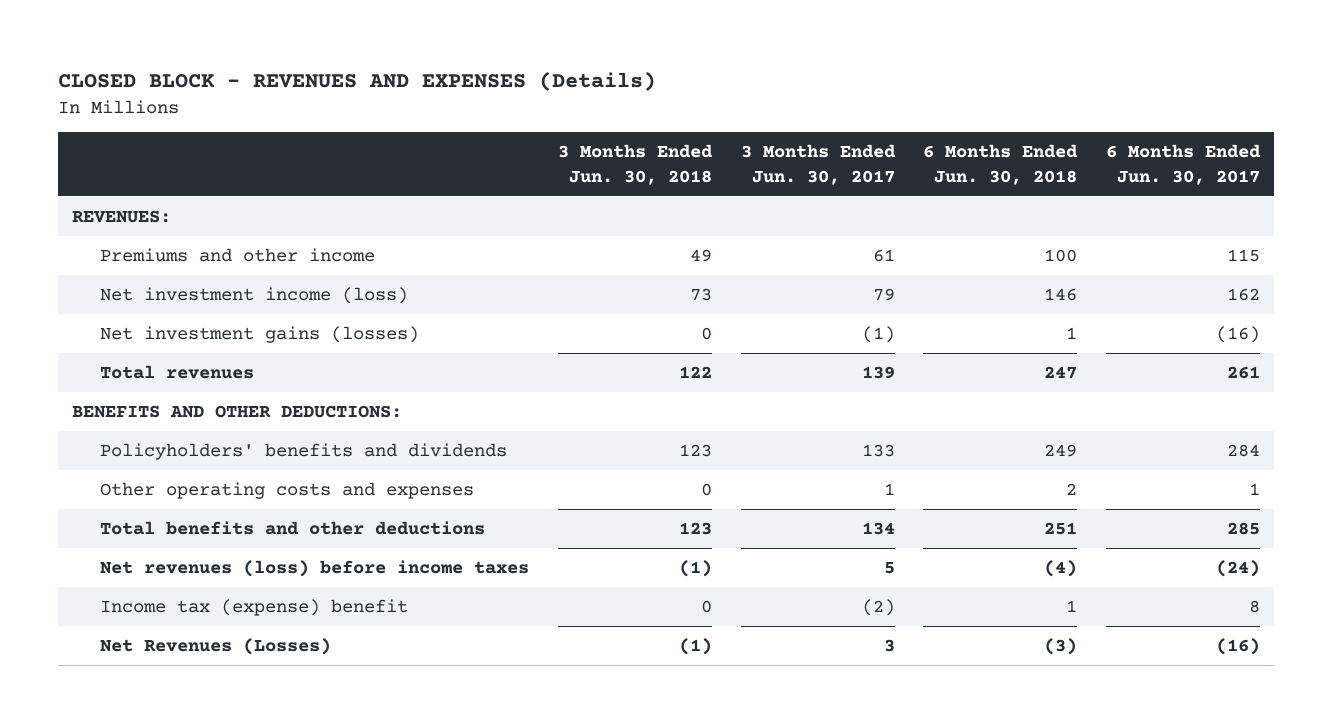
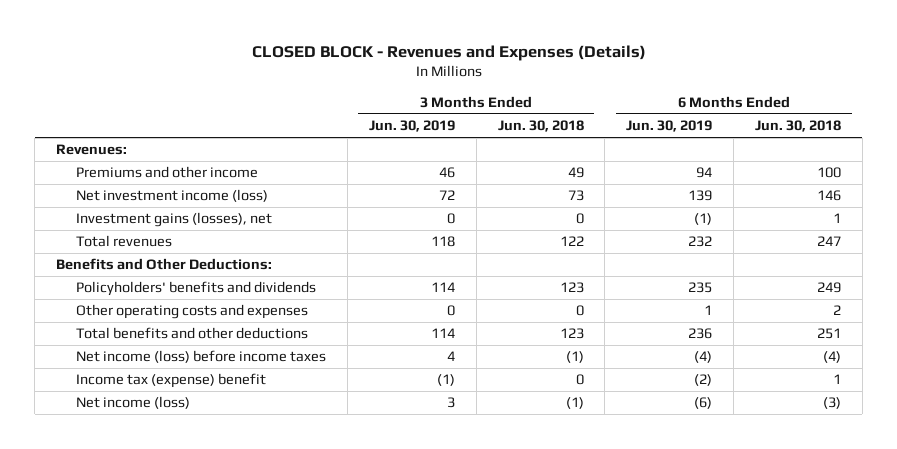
[57,71,656,92] CLOSED BLOCK - REVENUES AND EXPENSES (Details) -> [251,44,646,61] CLOSED BLOCK - Revenues and Expenses (Details)
[740,144,896,185] 3 Months Ended Jun. 30, 2017 -> none
[1105,144,1261,185] 6 Months Ended Jun. 30, 2017 -> none
none -> [368,120,455,133] Jun. 30, 2019
none -> [626,120,713,133] Jun. 30, 2019
[71,210,171,224] REVENUES: -> [55,144,127,156] Revenues:
[100,326,420,344] Net investment gains (losses) -> [75,212,272,228] Investment gains (losses), net
[71,405,402,419] BENEFITS AND OTHER DEDUCTIONS: -> [55,258,272,271] Benefits and Other Deductions:
[100,560,530,578] Net revenues (loss) before income taxes -> [75,350,326,364] Net income (loss) before income taxes
[100,638,332,656] Net Revenues (Losses) -> [75,396,190,410] Net income (loss)

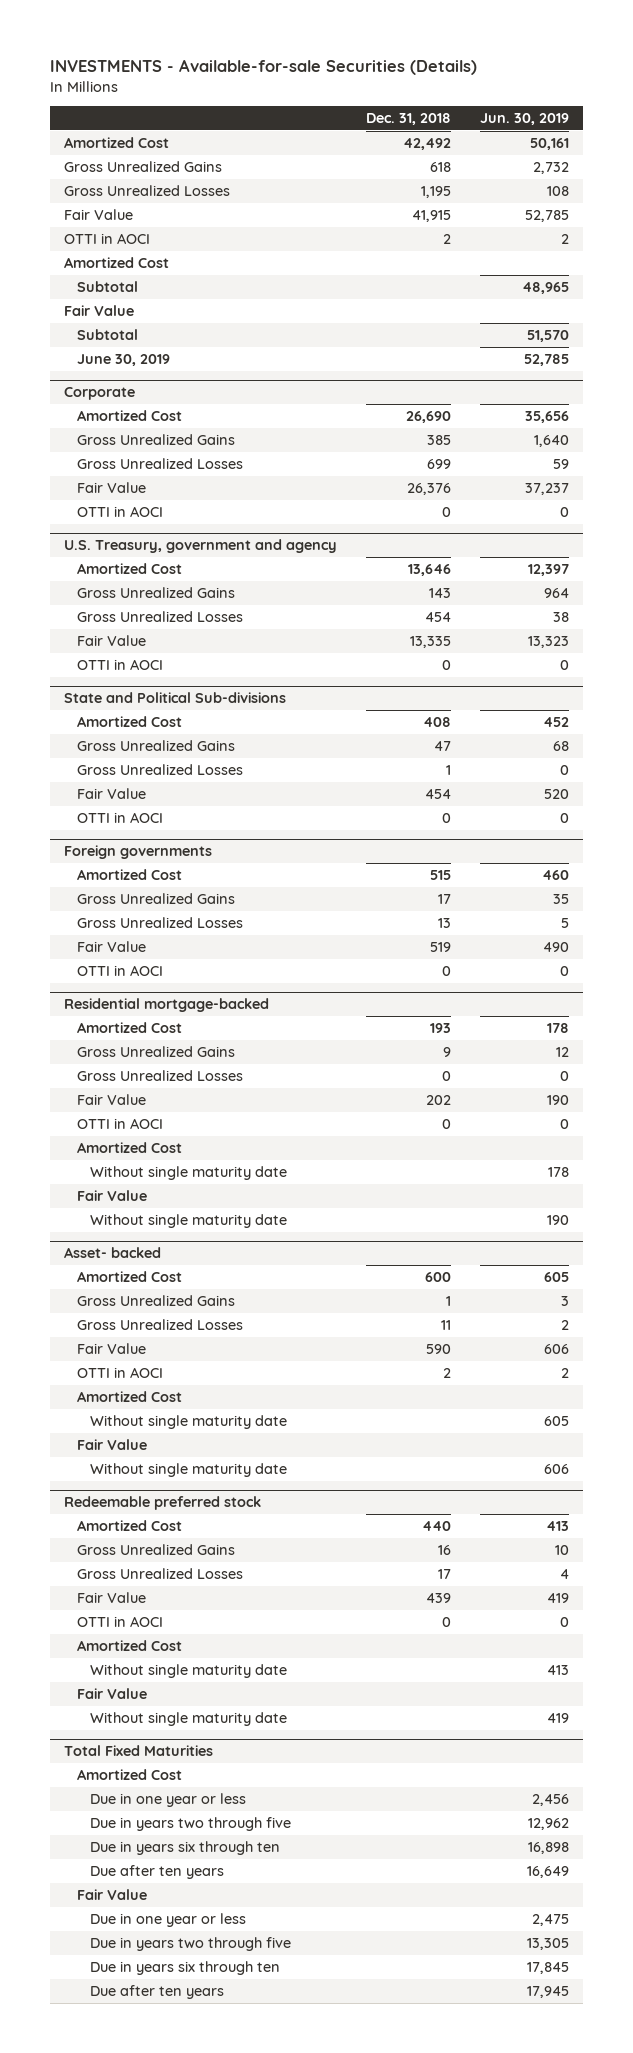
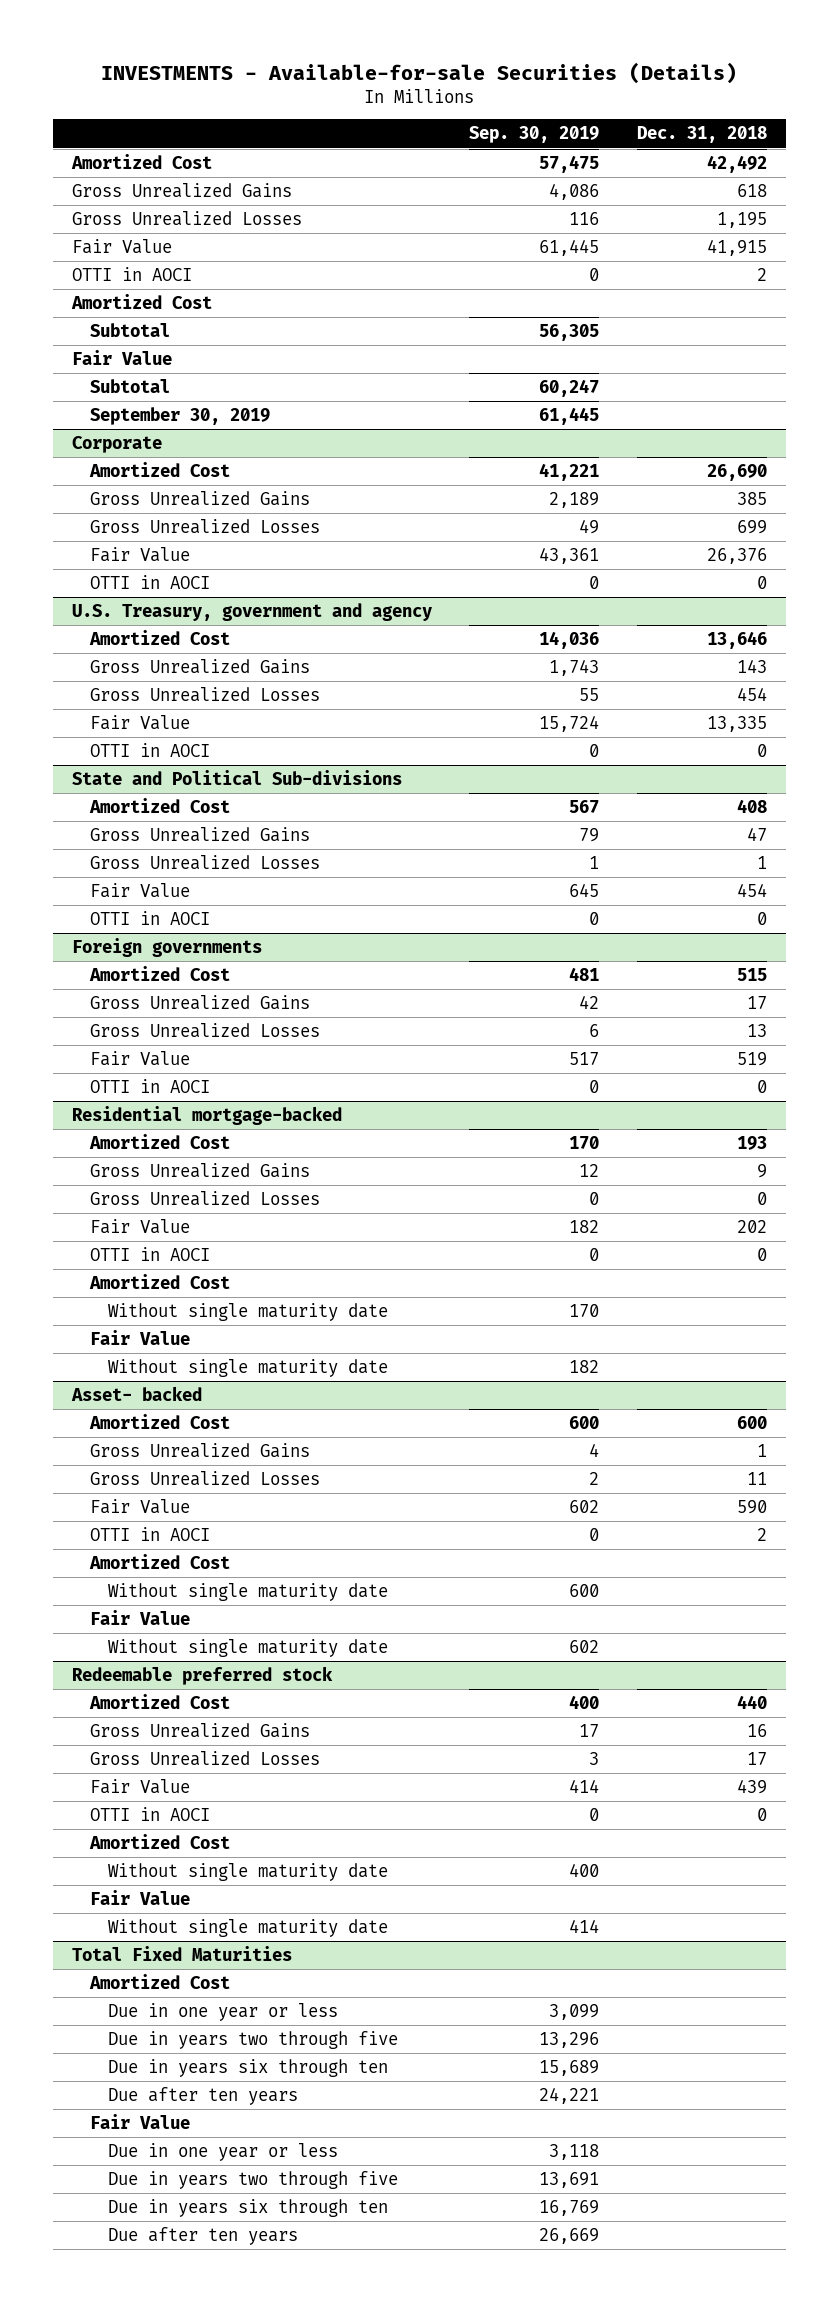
[479,112,569,125] Jun. 30, 2019 -> none
none -> [469,126,600,144] Sep. 30, 2019
[76,353,170,366] June 30, 2019 -> [90,406,271,425] September 30, 2019

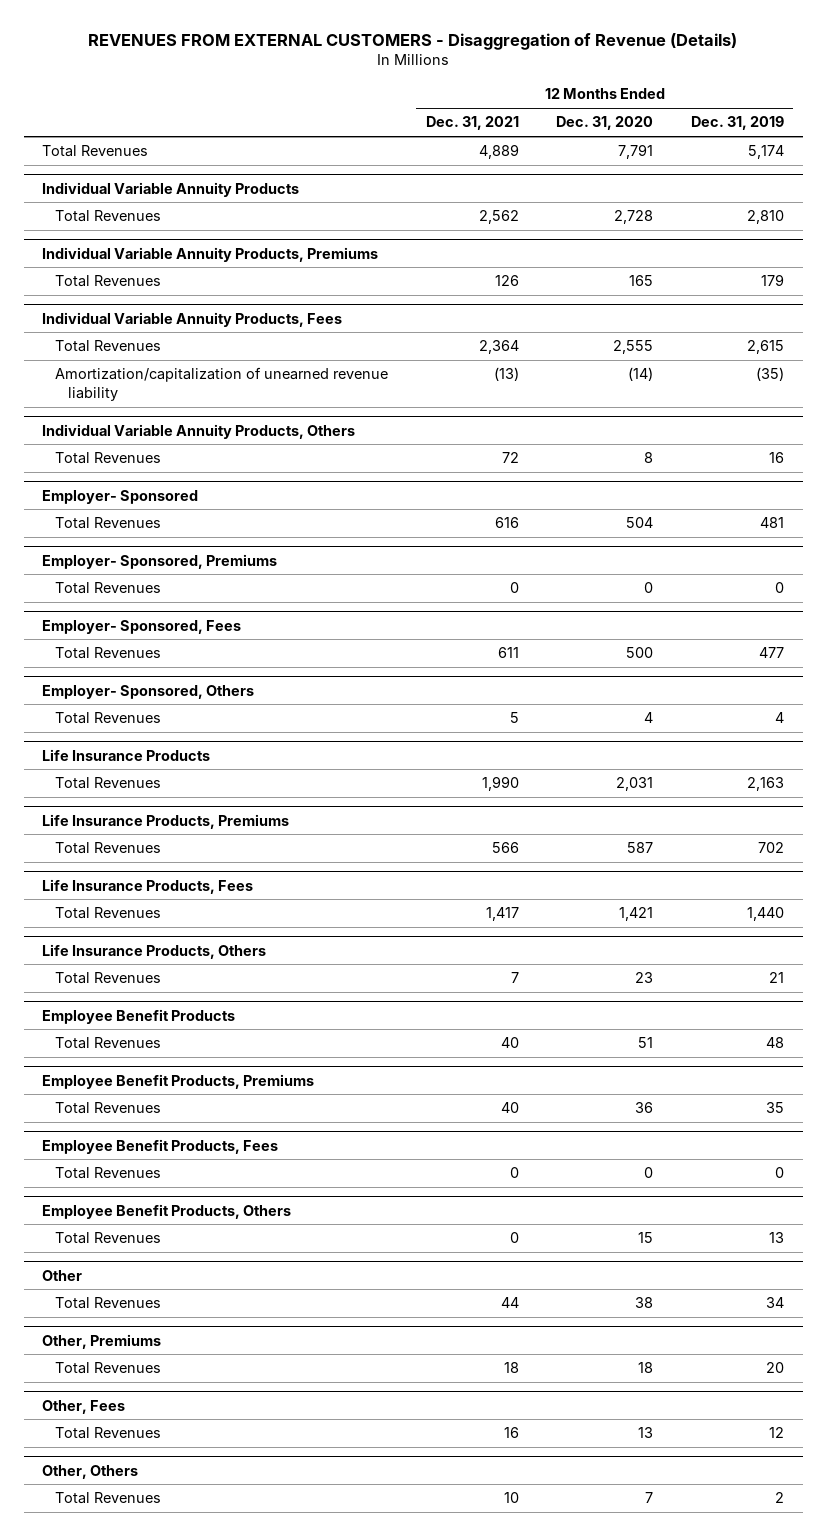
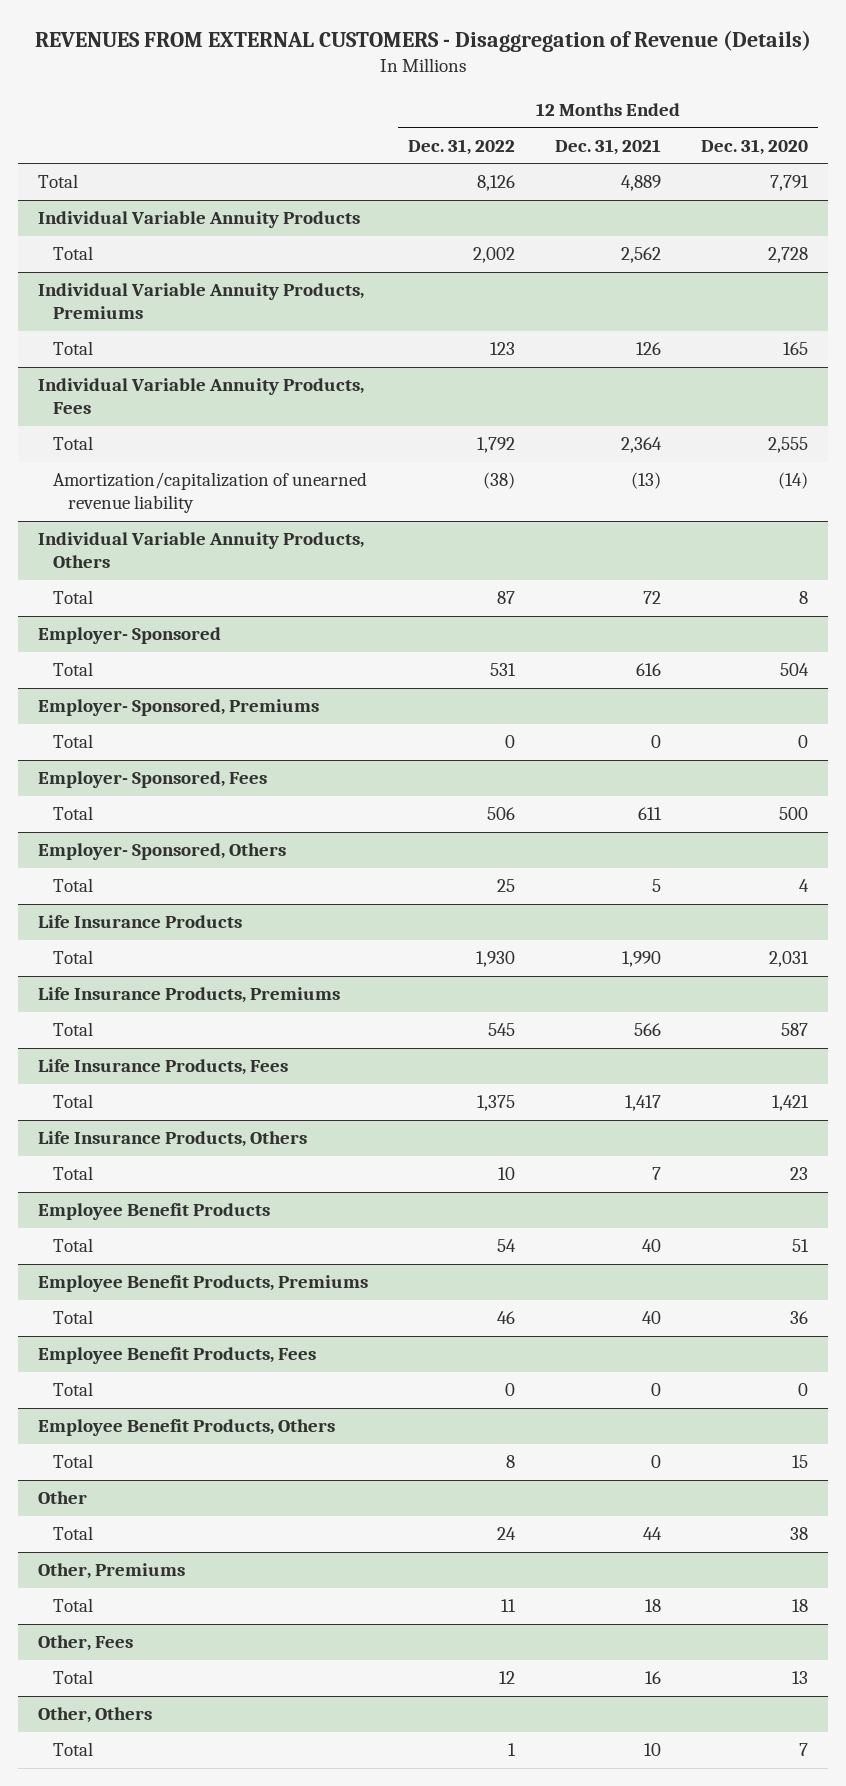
[690,116,784,131] Dec. 31, 2019 -> none
none -> [407,138,515,155] Dec. 31, 2022
[42,145,149,158] Total Revenues -> [37,174,78,189] Total
[55,210,162,223] Total Revenues -> [52,246,93,261] Total
[55,275,162,288] Total Revenues -> [52,341,93,356] Total
[55,340,162,353] Total Revenues -> [52,436,93,451] Total
[55,452,162,465] Total Revenues -> [52,590,93,605] Total
[55,517,162,530] Total Revenues -> [52,662,93,677] Total
[55,582,162,595] Total Revenues -> [52,734,93,749] Total
[55,647,162,660] Total Revenues -> [52,806,93,821] Total
[55,712,162,725] Total Revenues -> [52,878,93,893] Total
[55,777,162,790] Total Revenues -> [52,950,93,965] Total
[55,842,162,855] Total Revenues -> [52,1022,93,1037] Total
[55,907,162,920] Total Revenues -> [52,1094,93,1109] Total
[55,972,162,985] Total Revenues -> [52,1166,93,1181] Total
[55,1037,162,1050] Total Revenues -> [52,1238,93,1253] Total
[55,1102,162,1115] Total Revenues -> [52,1310,93,1325] Total
[55,1167,162,1180] Total Revenues -> [52,1382,93,1397] Total
[55,1232,162,1245] Total Revenues -> [52,1454,93,1469] Total
[55,1297,162,1310] Total Revenues -> [52,1526,93,1541] Total
[55,1362,162,1375] Total Revenues -> [52,1598,93,1613] Total
[55,1427,162,1440] Total Revenues -> [52,1670,93,1685] Total
[55,1492,162,1505] Total Revenues -> [52,1742,93,1757] Total

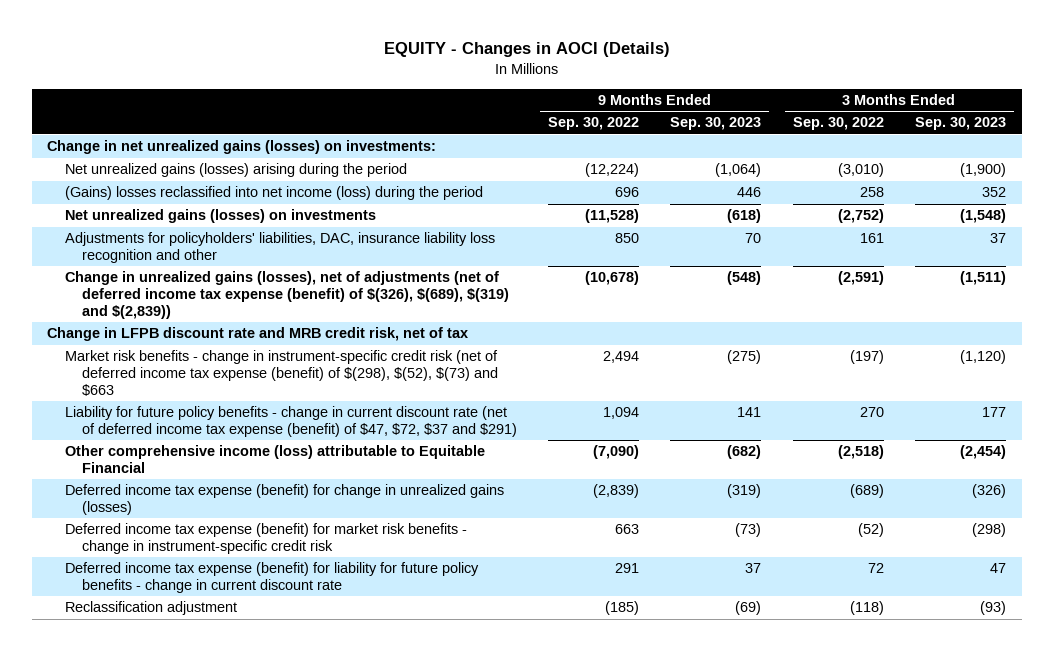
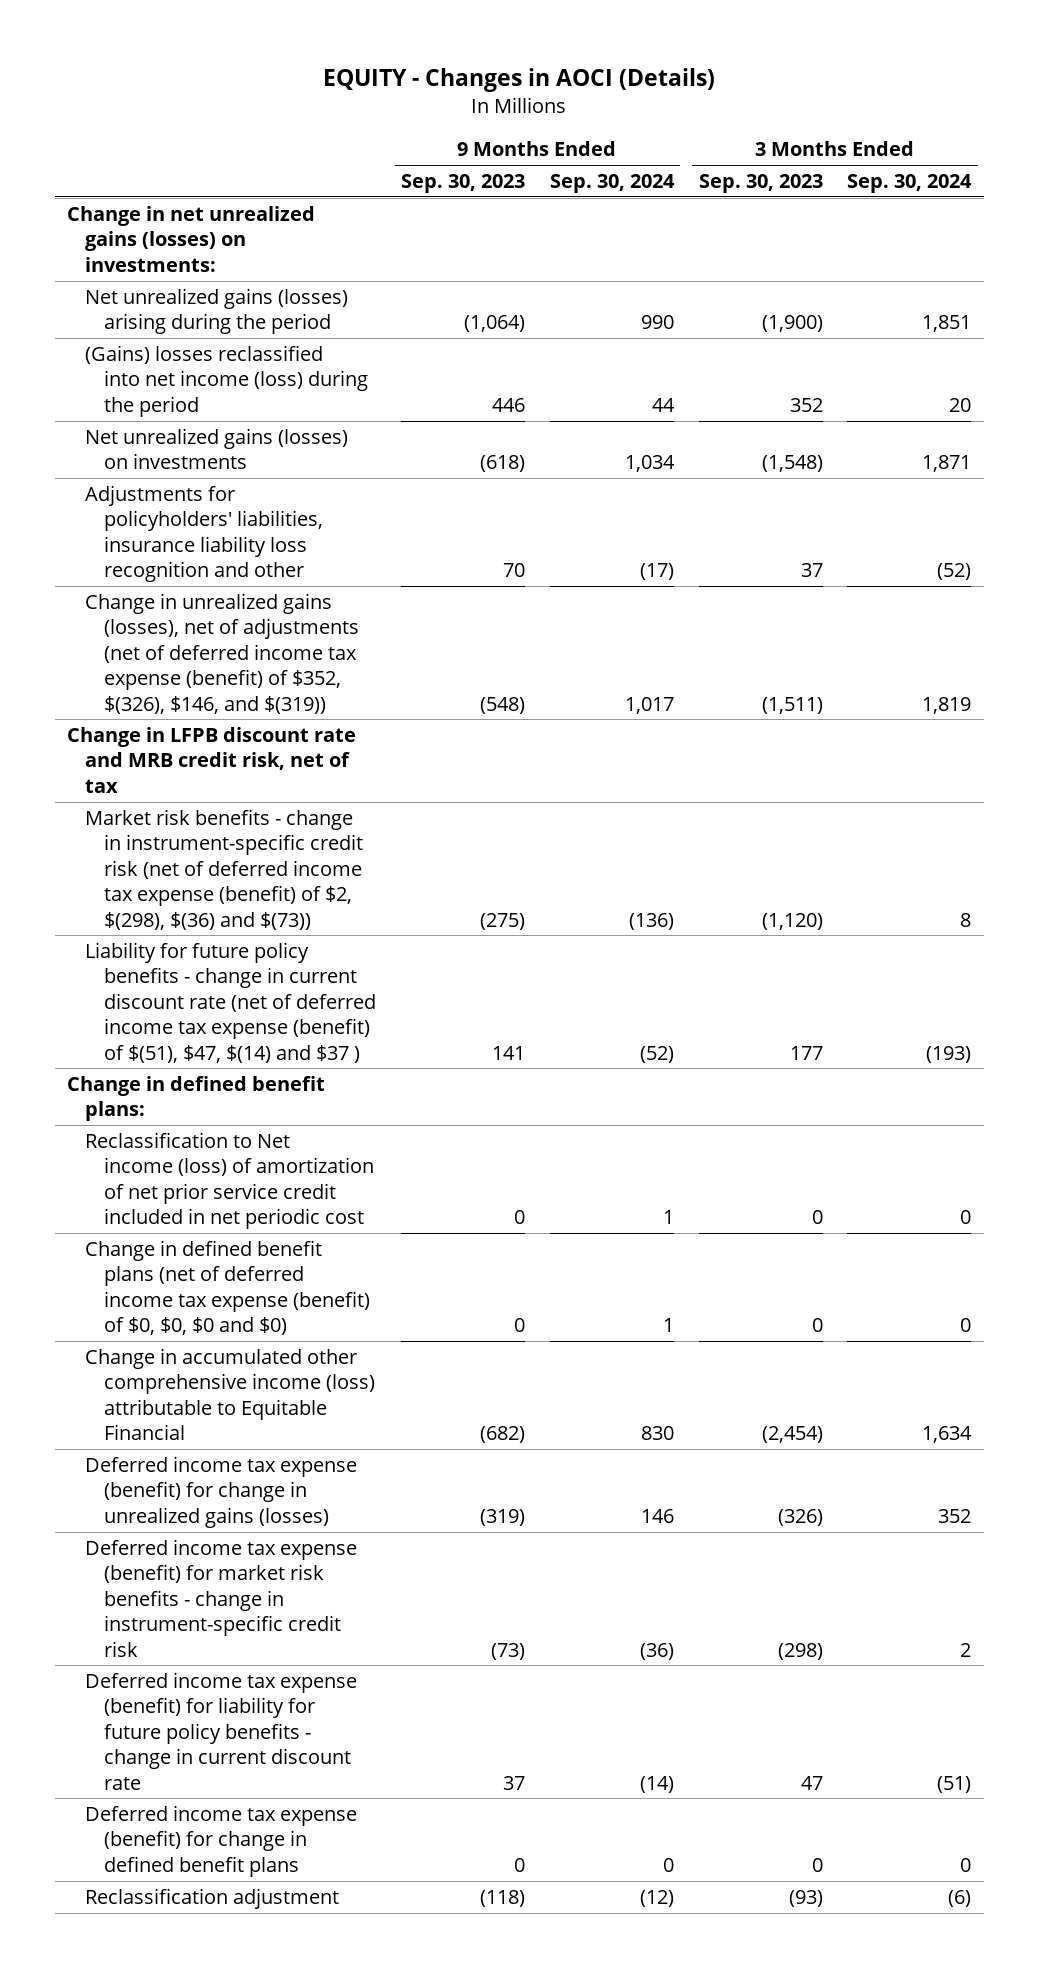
[548,117,640,131] Sep. 30, 2022 -> none
[792,117,884,131] Sep. 30, 2022 -> none
none -> [549,174,675,194] Sep. 30, 2024
none -> [847,174,973,194] Sep. 30, 2024
[64,232,495,264] Adjustments for policyholders' liabilities, DAC, insurance liability loss recognition and other -> [85,485,323,583] Adjustments for policyholders' liabilities, insurance liability loss recognition and other
[64,271,509,319] Change in unrealized gains (losses), net of adjustments (net of deferred income tax expense (benefit) of $(326), $(689), $(319) and $(2,839)) -> [85,593,359,714] Change in unrealized gains (losses), net of adjustments (net of deferred income tax expense (benefit) of $352, $(326), $146, and $(319))
[64,350,498,396] Market risk benefits - change in instrument-specific credit risk (net of deferred income tax expense (benefit) of $(298), $(52), $(73) and $663 -> [85,809,363,930] Market risk benefits - change in instrument-specific credit risk (net of deferred income tax expense (benefit) of $2, $(298), $(36) and $(73))
[64,406,517,438] Liability for future policy benefits - change in current discount rate (net of deferred income tax expense (benefit) of $47, $72, $37 and $291) -> [85,942,376,1063] Liability for future policy benefits - change in current discount rate (net of deferred income tax expense (benefit) of $(51), $47, $(14) and $37 )
none -> [67,1076,326,1122] Change in defined benefit plans:
none -> [85,1132,374,1230] Reclassification to Net income (loss) of amortization of net prior service credit included in net periodic cost
none -> [85,1240,370,1336] Change in defined benefit plans (net of deferred income tax expense (benefit) of $0, $0, $0 and $0)
[64,445,485,474] Other comprehensive income (loss) attributable to Equitable Financial -> [85,1348,375,1441] Change in accumulated other comprehensive income (loss) attributable to Equitable Financial
none -> [85,1805,358,1877] Deferred income tax expense (benefit) for change in defined benefit plans
[735,601,762,616] (69) -> [479,1890,525,1908] (118)

